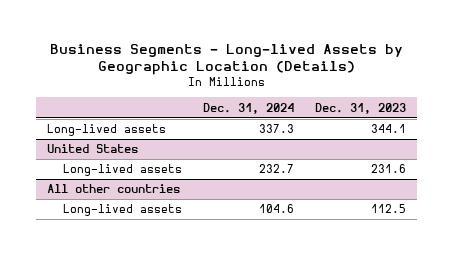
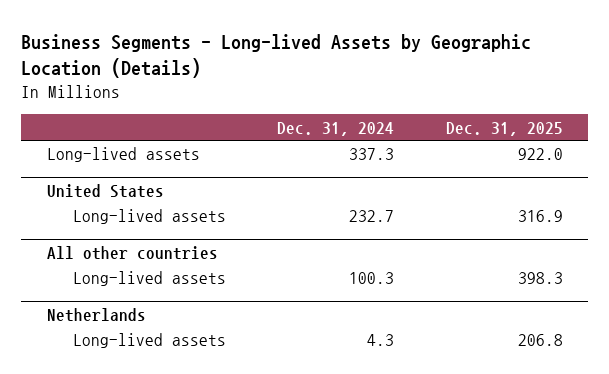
[315,102,407,114] Dec. 31, 2023 -> none
none -> [445,121,563,136] Dec. 31, 2025
[259,204,295,214] 104.6 -> [349,272,395,285] 100.3
none -> [46,307,146,322] Netherlands
none -> [73,333,227,349] Long-lived assets

